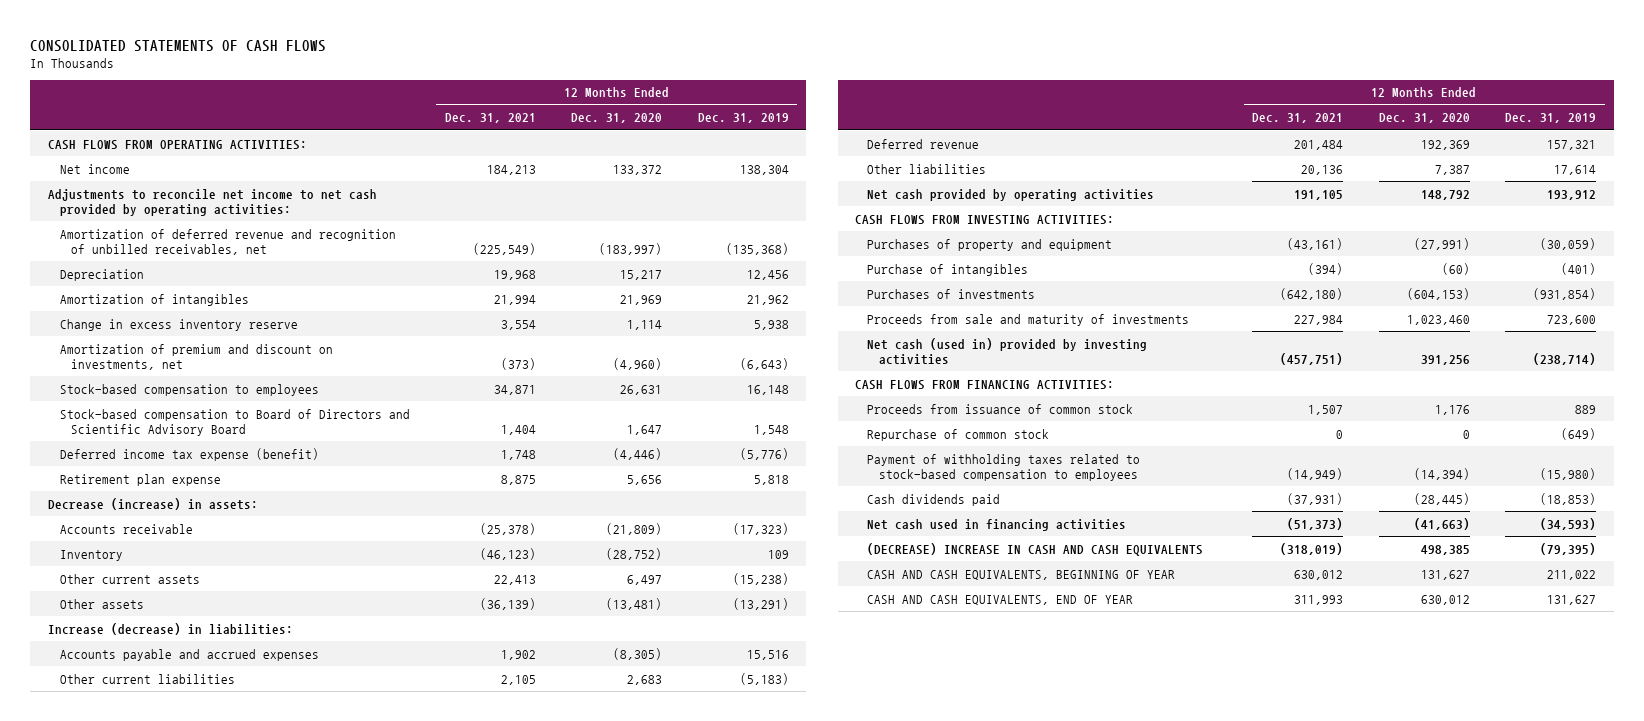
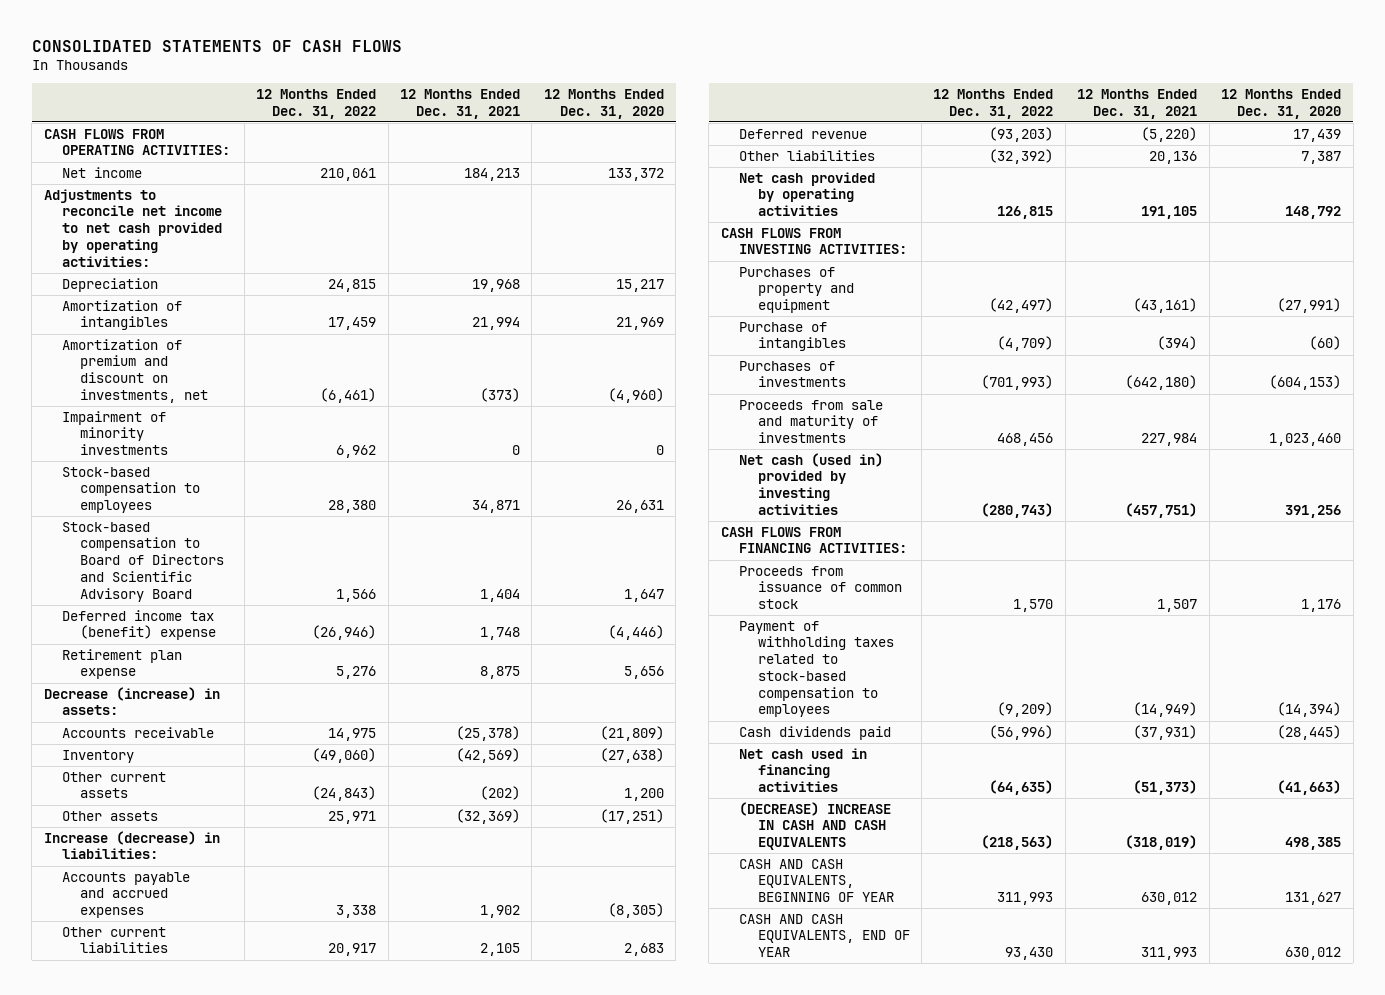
[697,113,789,124] Dec. 31, 2019 -> none
none -> [256,89,377,119] 12 Months Ended Dec. 31, 2022
[59,228,396,255] Amortization of deferred revenue and recognition of unbilled receivables, net -> none
[59,318,298,331] Change in excess inventory reserve -> none
none -> [61,410,169,456] Impairment of minority investments
[59,447,319,461] Deferred income tax expense (benefit) -> [61,609,217,641] Deferred income tax (benefit) expense
[480,547,537,560] (46,123) -> [455,747,520,763] (42,569)
[606,547,663,560] (28,752) -> [599,747,664,763] (27,638)
[494,574,537,585] 22,413 -> [479,786,520,801] (202)
[627,574,663,585] 6,497 -> [623,788,664,802] 1,200
[480,597,537,610] (36,139) -> [455,808,520,824] (32,369)
[606,597,663,610] (13,481) -> [599,808,664,824] (17,251)
[1294,139,1344,150] 201,484 -> [1141,126,1198,142] (5,220)
[1420,139,1470,150] 192,369 -> [1293,128,1342,142] 17,439
[867,428,1050,441] Repurchase of common stock -> none

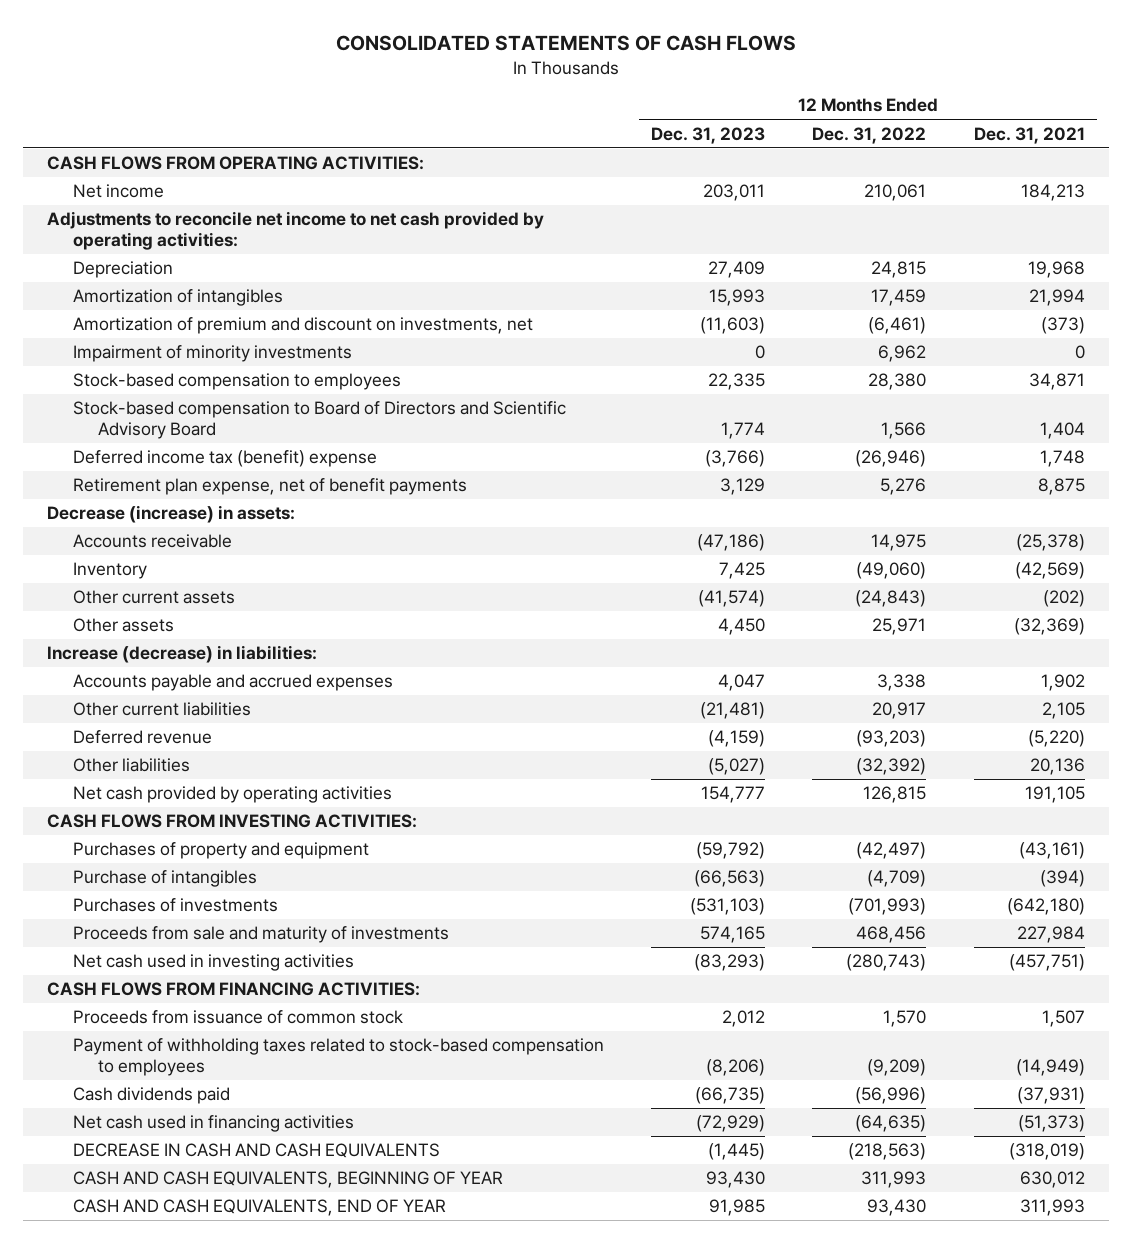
[543,89,664,119] 12 Months Ended Dec. 31, 2020 -> none
none -> [650,126,765,144] Dec. 31, 2023
[61,648,182,680] Retirement plan expense -> [72,478,467,496] Retirement plan expense, net of benefit payments
[739,452,884,515] Net cash (used in) provided by investing activities -> [72,954,354,972] Net cash used in investing activities
[739,801,892,851] (DECREASE) INCREASE IN CASH AND CASH EQUIVALENTS -> [72,1143,440,1159] DECREASE IN CASH AND CASH EQUIVALENTS

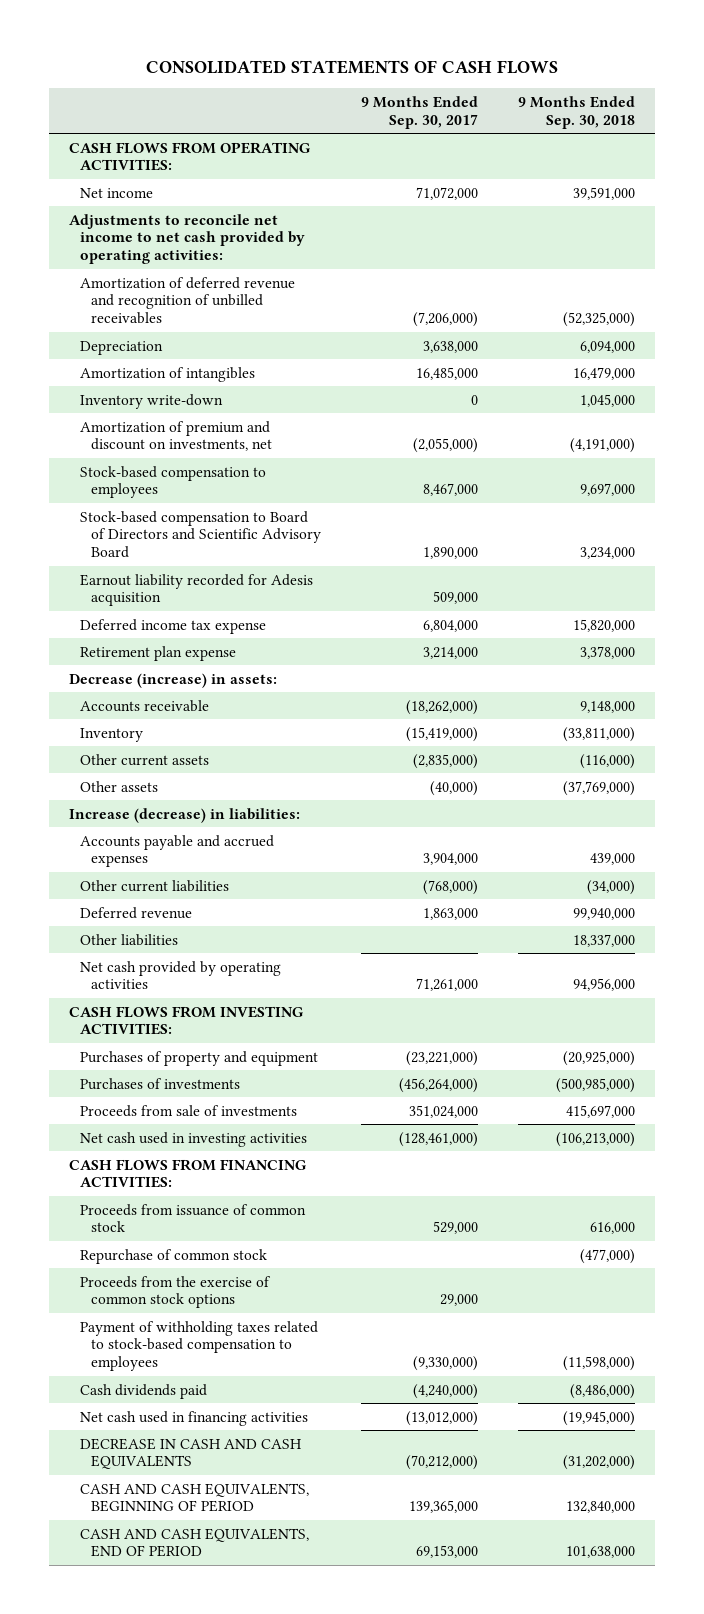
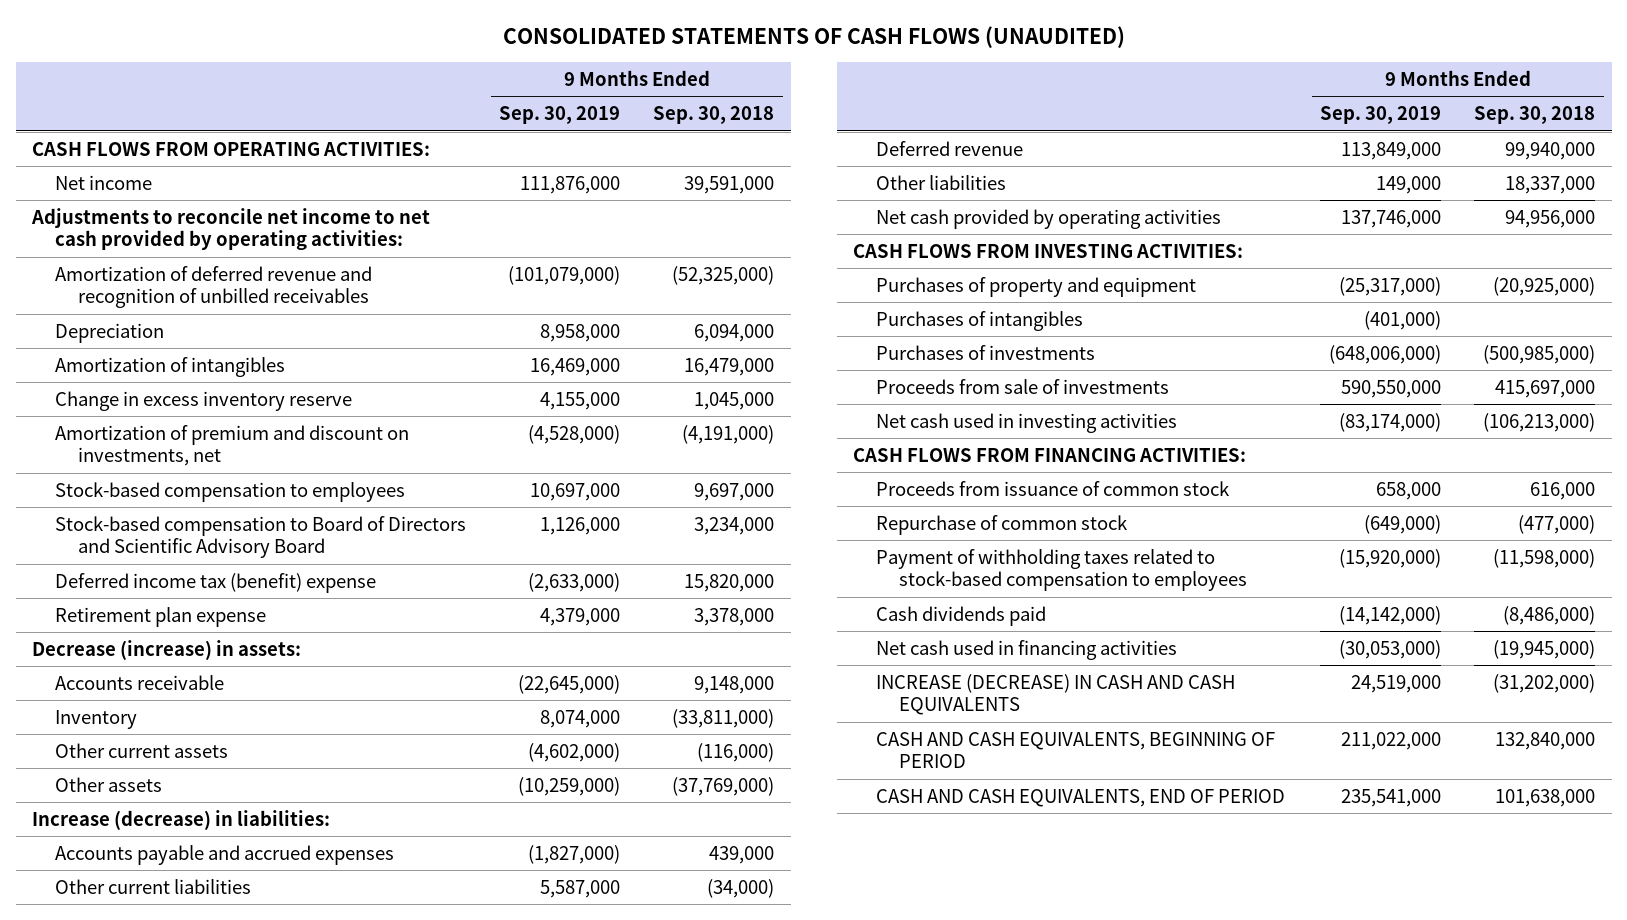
[145,59,558,74] CONSOLIDATED STATEMENTS OF CASH FLOWS -> [502,25,1125,48] CONSOLIDATED STATEMENTS OF CASH FLOWS (UNAUDITED)
[360,95,478,129] 9 Months Ended Sep. 30, 2017 -> none
none -> [499,106,621,125] Sep. 30, 2019
[79,393,223,409] Inventory write-down -> [54,390,352,411] Change in excess inventory reserve
[79,573,313,607] Earnout liability recorded for Adesis acquisition -> none
[79,618,266,634] Deferred income tax expense -> [54,572,376,593] Deferred income tax (benefit) expense
none -> [875,310,1083,331] Purchases of intangibles
[79,1275,271,1309] Proceeds from the exercise of common stock options -> none
[79,1437,302,1470] DECREASE IN CASH AND CASH EQUIVALENTS -> [875,673,1235,716] INCREASE (DECREASE) IN CASH AND CASH EQUIVALENTS

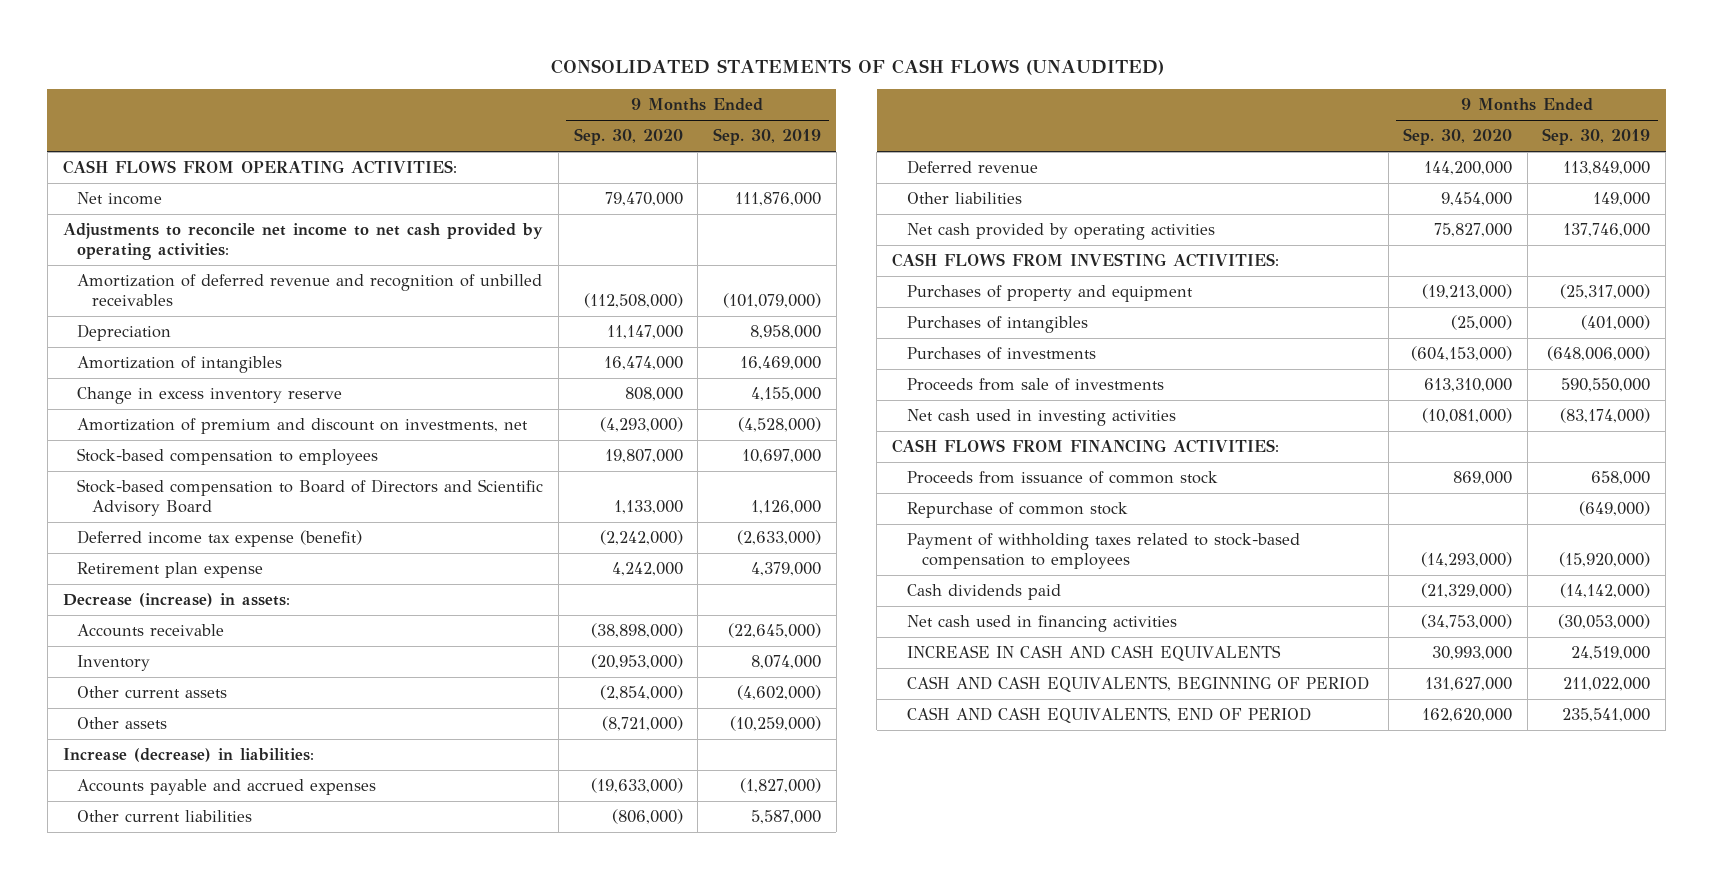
[653,106,775,125] Sep. 30, 2018 -> none
none -> [573,128,683,146] Sep. 30, 2020
[54,572,376,593] Deferred income tax (benefit) expense -> [77,530,363,548] Deferred income tax expense (benefit)
[875,673,1235,716] INCREASE (DECREASE) IN CASH AND CASH EQUIVALENTS -> [906,645,1281,662] INCREASE IN CASH AND CASH EQUIVALENTS

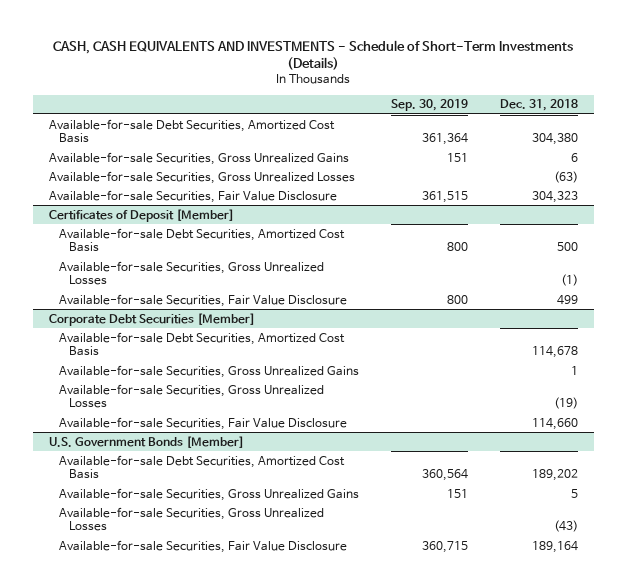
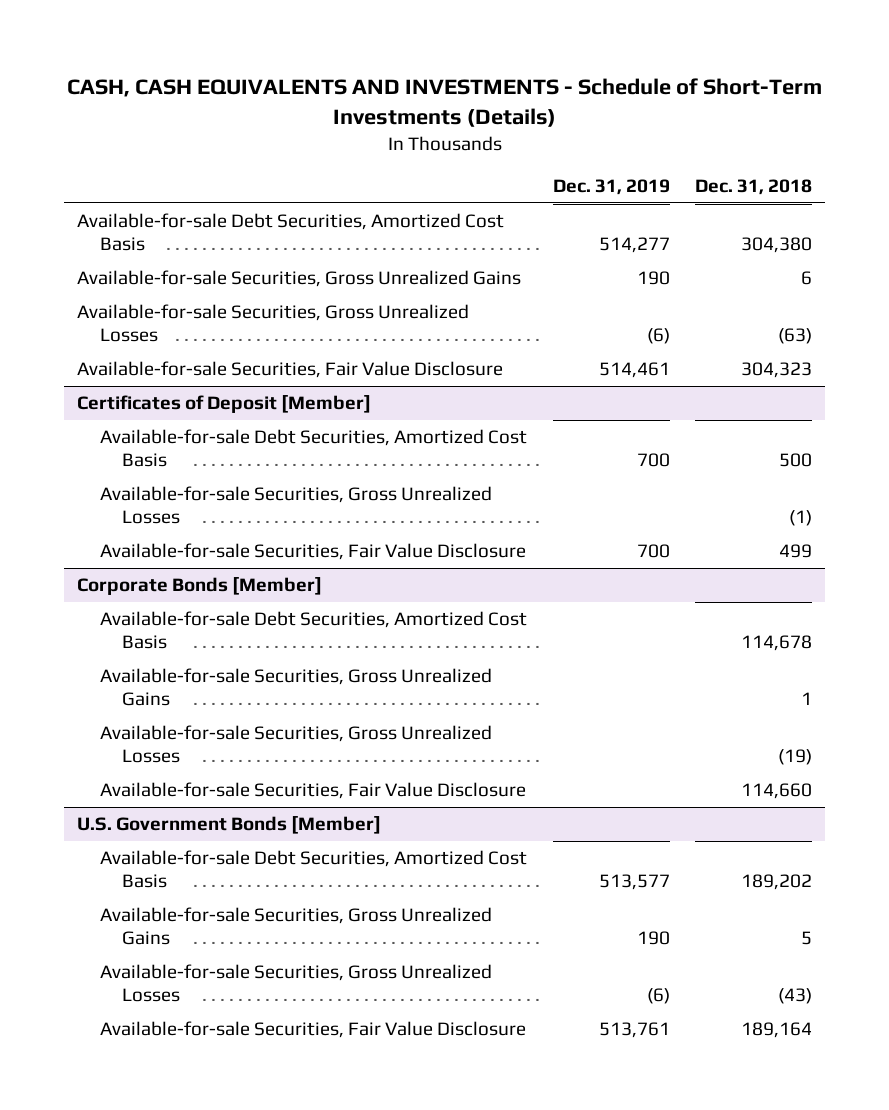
[390,99,468,112] Sep. 30, 2019 -> none
none -> [552,179,670,196] Dec. 31, 2019
[49,312,256,326] Corporate Debt Securities [Member] -> [76,577,322,596] Corporate Bonds [Member]

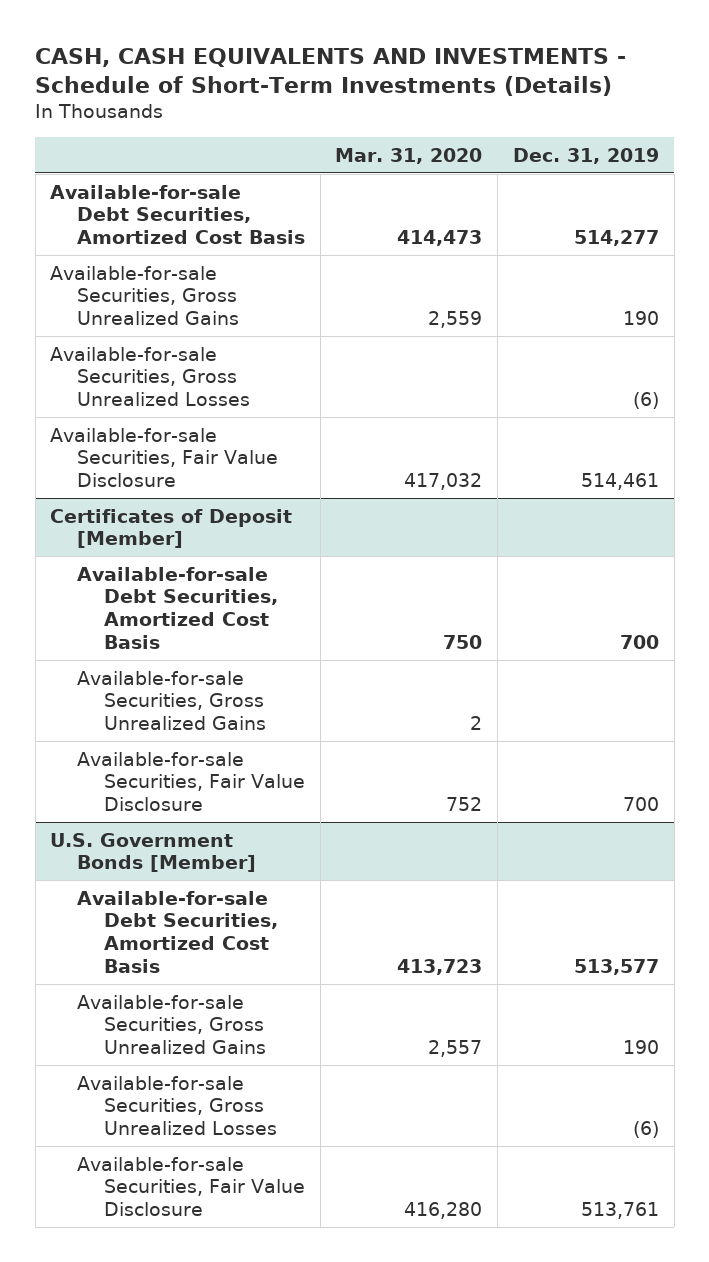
[695,179,813,196] Dec. 31, 2018 -> none
none -> [335,147,483,164] Mar. 31, 2020
[99,486,492,525] Available-for-sale Securities, Gross Unrealized Losses -> none
[76,577,322,596] Corporate Bonds [Member] -> none
[99,611,527,650] Available-for-sale Debt Securities, Amortized Cost Basis -> none
[99,725,492,764] Available-for-sale Securities, Gross Unrealized Losses -> none
[99,782,526,800] Available-for-sale Securities, Fair Value Disclosure -> none
[99,543,526,561] Available-for-sale Securities, Fair Value Disclosure -> [77,751,305,811] Available-for-sale Securities, Fair Value Disclosure

